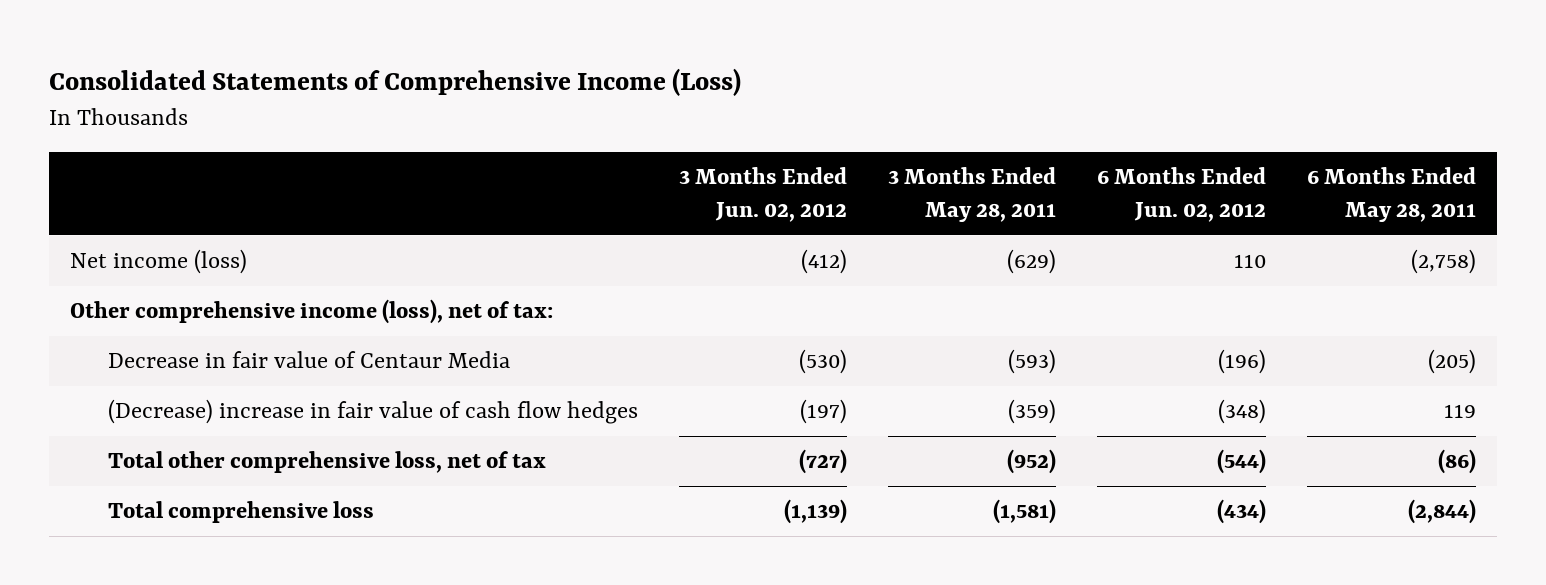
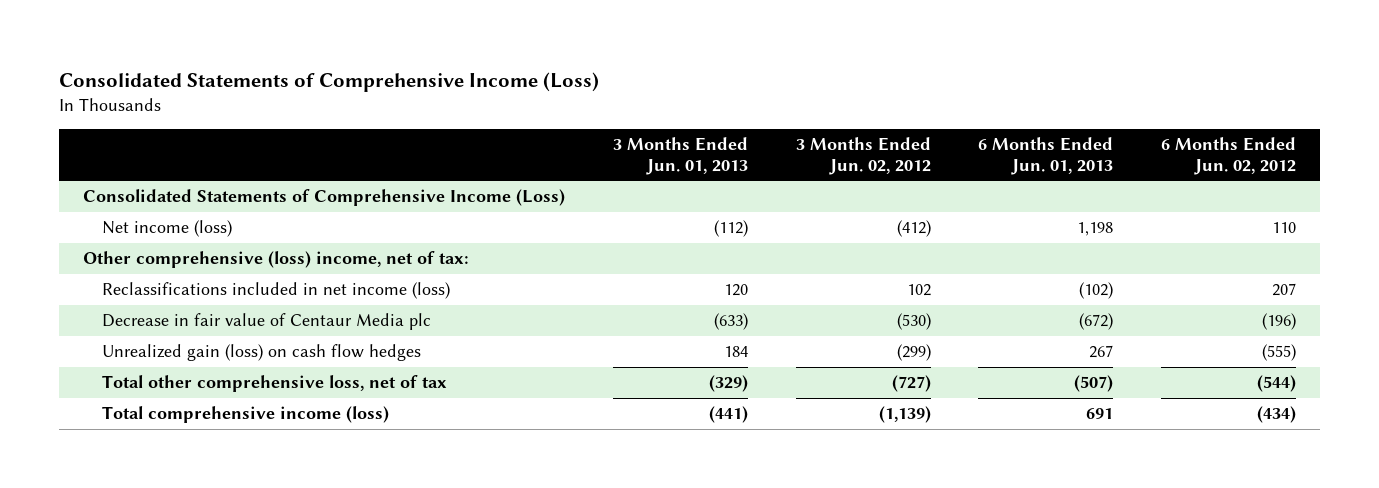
[888,166,1057,223] 3 Months Ended May 28, 2011 -> none
[1307,166,1477,223] 6 Months Ended May 28, 2011 -> none
none -> [612,137,748,175] 3 Months Ended Jun. 01, 2013
none -> [978,137,1114,175] 6 Months Ended Jun. 01, 2013
none -> [83,189,566,207] Consolidated Statements of Comprehensive Income (Loss)
[69,299,553,325] Other comprehensive income (loss), net of tax: -> [83,251,470,269] Other comprehensive (loss) income, net of tax:
none -> [102,282,451,300] Reclassifications included in net income (loss)
[108,351,511,369] Decrease in fair value of Centaur Media -> [102,313,432,331] Decrease in fair value of Centaur Media plc
[108,399,639,425] (Decrease) increase in fair value of cash flow hedges -> [102,344,422,362] Unrealized gain (loss) on cash flow hedges
[800,399,848,425] (197) -> [896,344,931,362] (299)
[1218,399,1267,425] (348) -> [1262,344,1297,362] (555)
[108,501,375,524] Total comprehensive loss -> [102,406,390,424] Total comprehensive income (loss)

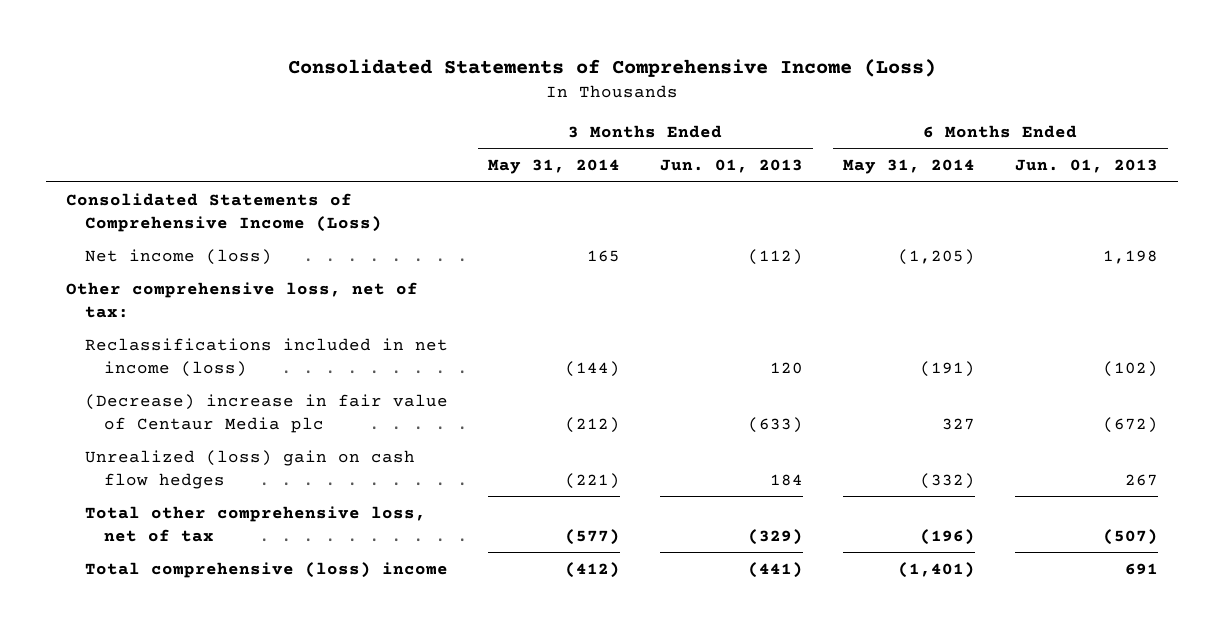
[795,137,931,175] 3 Months Ended Jun. 02, 2012 -> none
[1161,137,1297,175] 6 Months Ended Jun. 02, 2012 -> none
none -> [487,159,620,175] May 31, 2014
none -> [842,159,975,175] May 31, 2014
[83,251,470,269] Other comprehensive (loss) income, net of tax: -> [65,281,418,318] Other comprehensive loss, net of tax:
[102,313,432,331] Decrease in fair value of Centaur Media plc -> [84,393,448,433] (Decrease) increase in fair value of Centaur Media plc
[102,344,422,362] Unrealized gain (loss) on cash flow hedges -> [84,449,415,489] Unrealized (loss) gain on cash flow hedges
[102,406,390,424] Total comprehensive income (loss) -> [84,561,448,578] Total comprehensive (loss) income

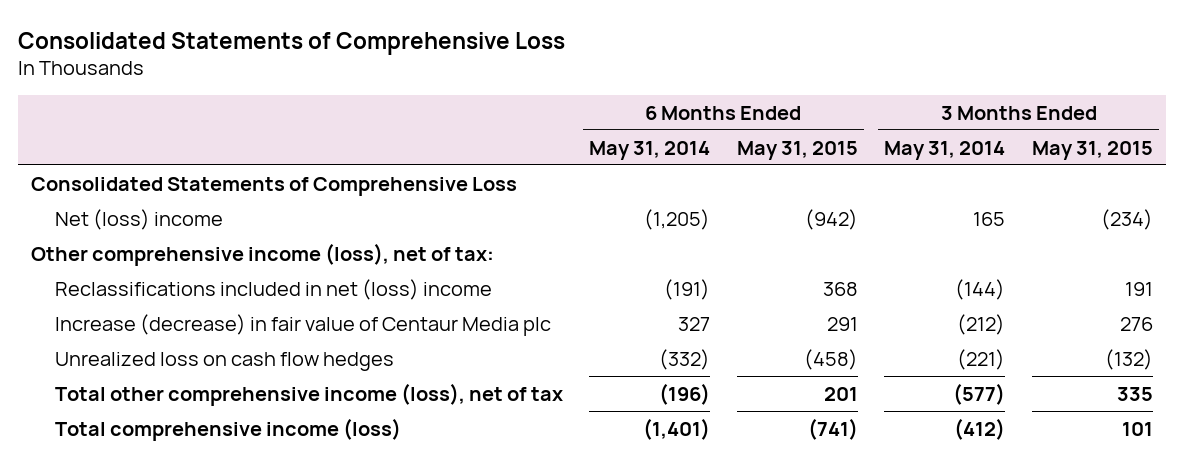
[287,59,936,78] Consolidated Statements of Comprehensive Income (Loss) -> [18,31,566,55] Consolidated Statements of Comprehensive Loss
[659,159,803,174] Jun. 01, 2013 -> none
[1015,159,1159,174] Jun. 01, 2013 -> none
none -> [736,140,858,160] May 31, 2015
none -> [1031,140,1153,160] May 31, 2015
[65,192,382,232] Consolidated Statements of Comprehensive Income (Loss) -> [31,176,518,196] Consolidated Statements of Comprehensive Loss
[84,248,272,265] Net income (loss) -> [54,208,223,230] Net (loss) income
[65,281,418,318] Other comprehensive loss, net of tax: -> [31,242,495,266] Other comprehensive income (loss), net of tax:
[84,337,448,377] Reclassifications included in net income (loss) -> [54,278,492,300] Reclassifications included in net (loss) income
[84,393,448,433] (Decrease) increase in fair value of Centaur Media plc -> [54,313,551,336] Increase (decrease) in fair value of Centaur Media plc
[84,449,415,489] Unrealized (loss) gain on cash flow hedges -> [54,351,394,371] Unrealized loss on cash flow hedges
[84,505,426,542] Total other comprehensive loss, net of tax -> [54,382,563,406] Total other comprehensive income (loss), net of tax
[84,561,448,578] Total comprehensive (loss) income -> [54,417,401,441] Total comprehensive income (loss)

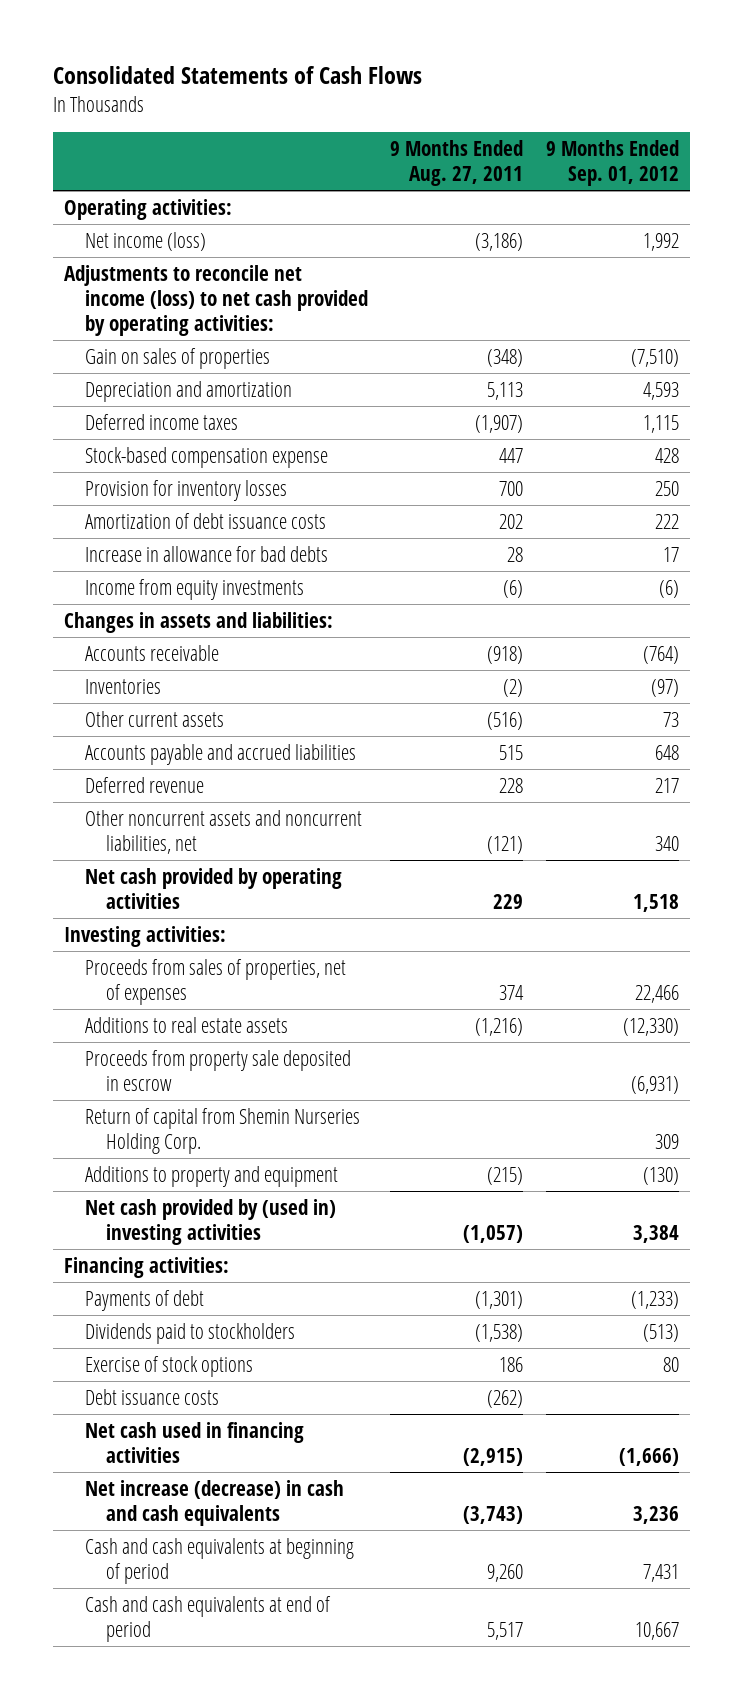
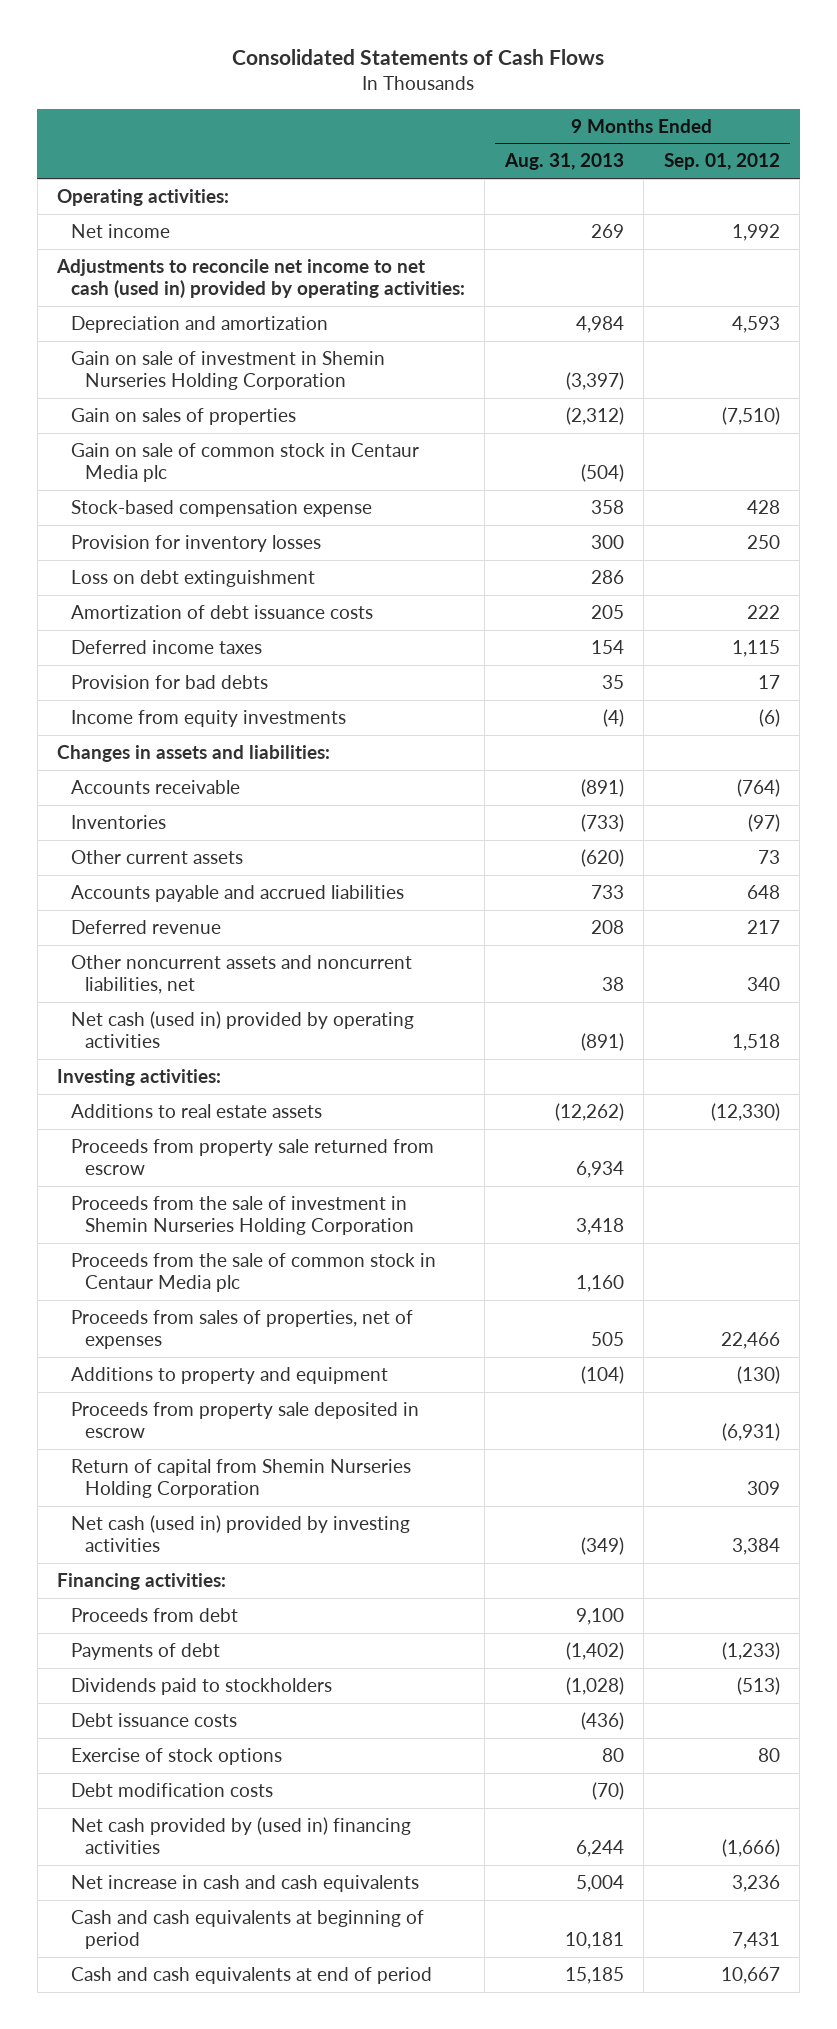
[390,140,524,187] 9 Months Ended Aug. 27, 2011 -> none
none -> [503,153,624,171] Aug. 31, 2013
[84,231,206,251] Net income (loss) -> [70,223,170,238] Net income
[63,264,368,336] Adjustments to reconcile net income (loss) to net cash provided by operating activities: -> [56,258,465,299] Adjustments to reconcile net income to net cash (used in) provided by operating activities:
none -> [70,350,385,391] Gain on sale of investment in Shemin Nurseries Holding Corporation
[84,347,270,369] Gain on sales of properties -> [70,407,296,425] Gain on sales of properties
none -> [70,442,419,483] Gain on sale of common stock in Centaur Media plc
none -> [70,569,315,587] Loss on debt extinguishment
[84,413,238,430] Deferred income taxes -> [70,639,262,654] Deferred income taxes
[84,545,328,562] Increase in allowance for bad debts -> [70,674,268,689] Provision for bad debts
[84,867,342,909] Net cash provided by operating activities -> [70,1010,414,1049] Net cash (used in) provided by operating activities
[84,1107,360,1154] Return of capital from Shemin Nurseries Holding Corp. -> none
none -> [70,1138,434,1176] Proceeds from property sale returned from escrow
none -> [70,1195,414,1236] Proceeds from the sale of investment in Shemin Nurseries Holding Corporation
none -> [70,1252,436,1293] Proceeds from the sale of common stock in Centaur Media plc
[84,958,346,1005] Proceeds from sales of properties, net of expenses -> [70,1309,413,1350] Proceeds from sales of properties, net of expenses
[84,1049,351,1091] Proceeds from property sale deposited in escrow -> [70,1401,419,1439] Proceeds from property sale deposited in escrow
none -> [70,1458,411,1499] Return of capital from Shemin Nurseries Holding Corporation
[84,1198,336,1245] Net cash provided by (used in) investing activities -> [70,1514,410,1553] Net cash (used in) provided by investing activities
none -> [70,1607,238,1622] Proceeds from debt
[84,1355,253,1377] Exercise of stock options -> [70,1747,282,1765] Exercise of stock options
none -> [70,1782,273,1797] Debt modification costs
[84,1421,304,1463] Net cash used in financing activities -> [70,1816,411,1855] Net cash provided by (used in) financing activities
[84,1479,344,1526] Net increase (decrease) in cash and cash equivalents -> [70,1874,419,1892] Net increase in cash and cash equivalents

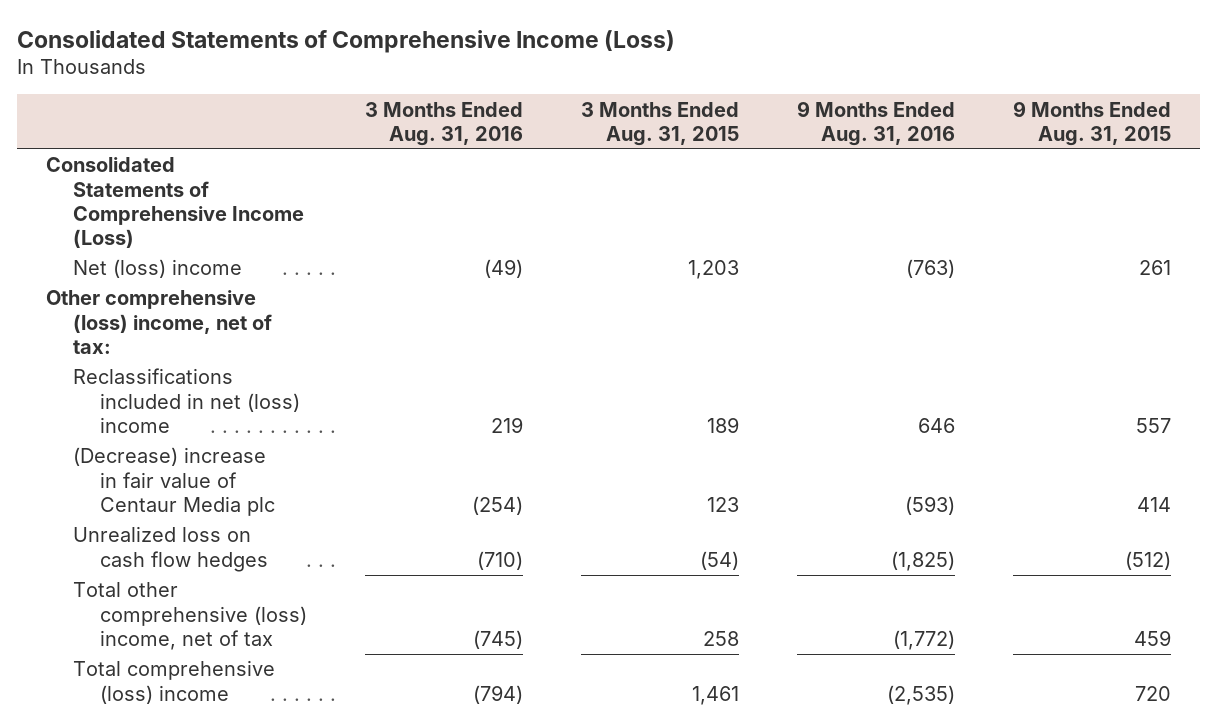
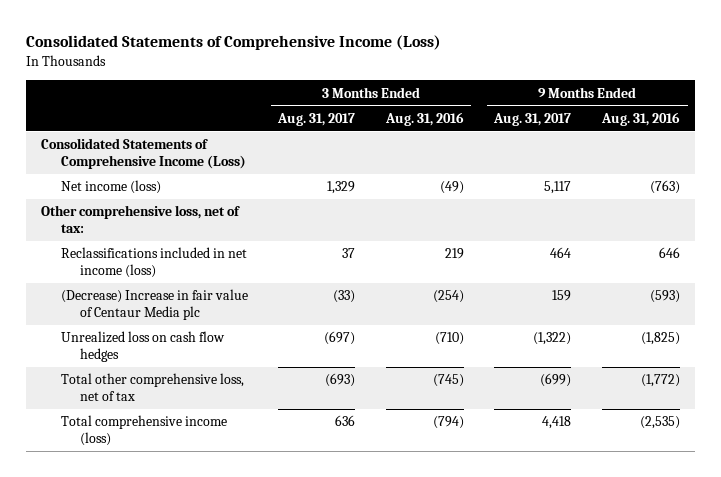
[580,101,739,146] 3 Months Ended Aug. 31, 2015 -> none
[1012,100,1171,146] 9 Months Ended Aug. 31, 2015 -> none
none -> [277,112,356,126] Aug. 31, 2017
none -> [493,112,572,126] Aug. 31, 2017
[72,259,242,279] Net (loss) income -> [60,180,161,195] Net income (loss)
[45,290,272,355] Other comprehensive (loss) income, net of tax: -> [40,205,240,234] Other comprehensive loss, net of tax:
[72,368,300,434] Reclassifications included in net (loss) income -> [60,247,247,279] Reclassifications included in net income (loss)
[72,447,275,517] (Decrease) increase in fair value of Centaur Media plc -> [60,289,248,321] (Decrease) Increase in fair value of Centaur Media plc
[72,582,307,651] Total other comprehensive (loss) income, net of tax -> [60,373,244,402] Total other comprehensive loss, net of tax
[72,660,275,704] Total comprehensive (loss) income -> [60,415,227,447] Total comprehensive income (loss)

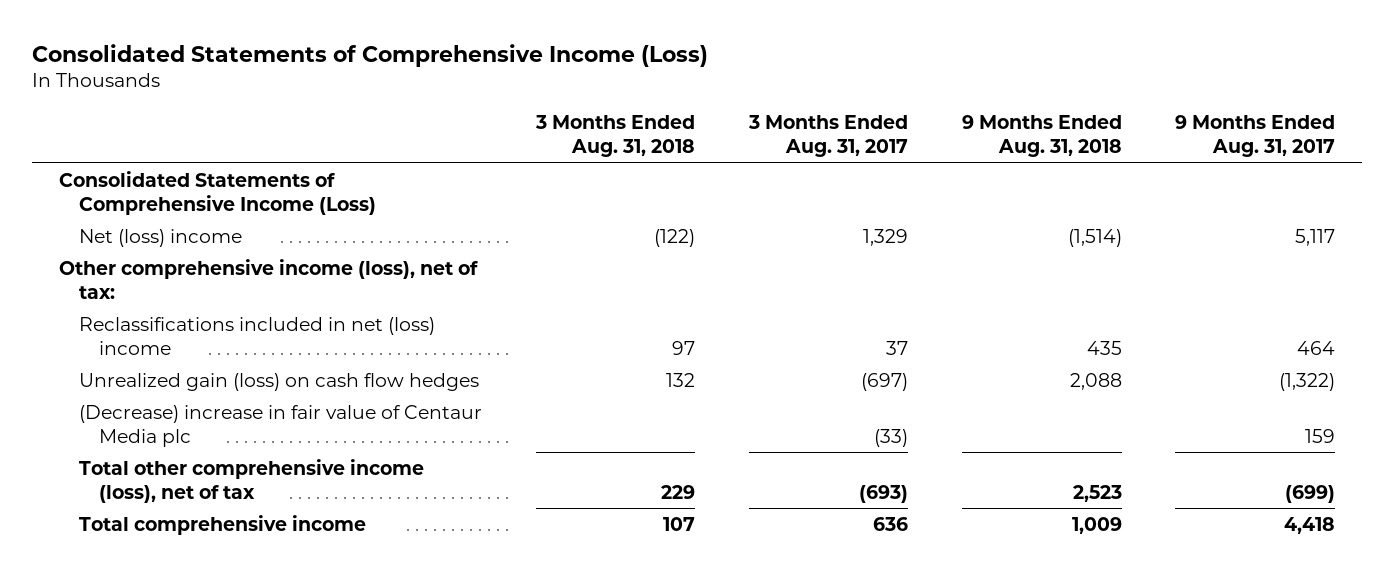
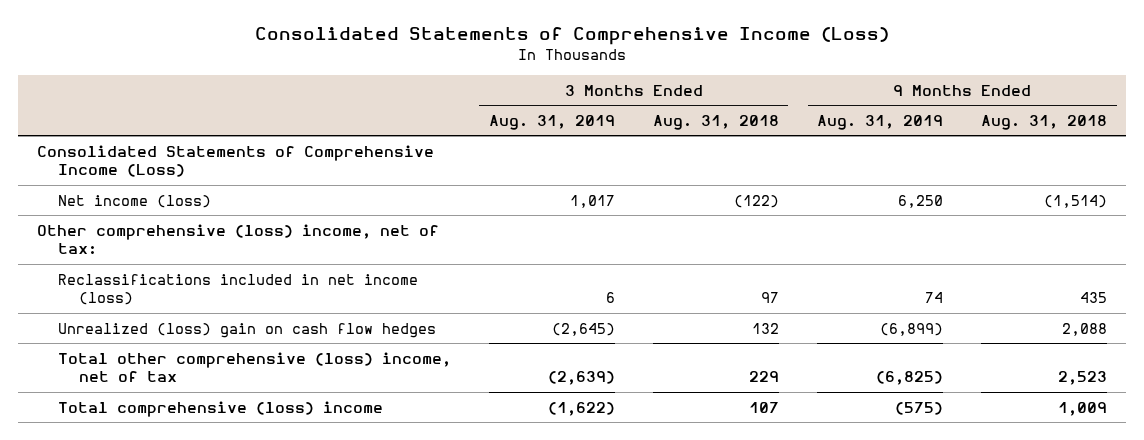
[747,115,908,158] 3 Months Ended Aug. 31, 2017 -> none
[1175,115,1336,158] 9 Months Ended Aug. 31, 2017 -> none
none -> [488,114,615,130] Aug. 31, 2019
none -> [817,114,944,130] Aug. 31, 2019
[79,404,483,447] (Decrease) increase in fair value of Centaur Media plc -> none
[79,228,243,247] Net (loss) income -> [57,194,211,208] Net income (loss)
[59,258,479,299] Other comprehensive income (loss), net of tax: -> [36,223,439,256] Other comprehensive (loss) income, net of tax:
[79,316,436,355] Reclassifications included in net (loss) income -> [57,273,418,306] Reclassifications included in net income (loss)
[79,372,480,391] Unrealized gain (loss) on cash flow hedges -> [57,322,436,338] Unrealized (loss) gain on cash flow hedges
[79,458,425,503] Total other comprehensive income (loss), net of tax -> [57,351,451,383] Total other comprehensive (loss) income, net of tax
[79,514,367,535] Total comprehensive income -> [57,400,383,417] Total comprehensive (loss) income

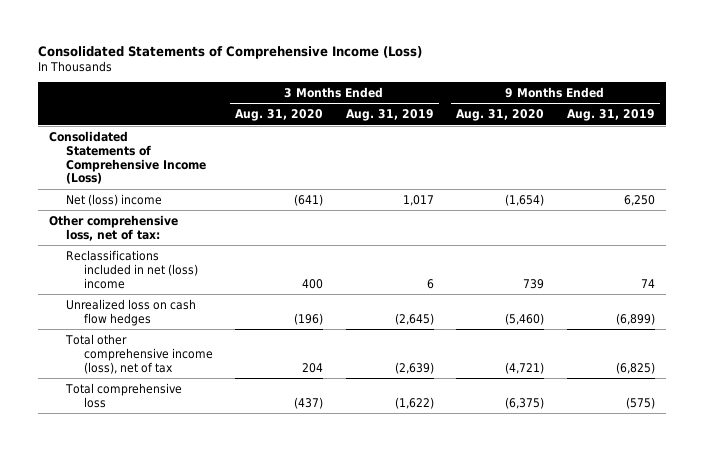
[652,114,779,130] Aug. 31, 2018 -> none
[981,114,1108,130] Aug. 31, 2018 -> none
none -> [235,109,324,122] Aug. 31, 2020
none -> [456,109,545,122] Aug. 31, 2020
[57,194,211,208] Net income (loss) -> [66,193,163,206] Net (loss) income
[36,223,439,256] Other comprehensive (loss) income, net of tax: -> [49,214,179,241] Other comprehensive loss, net of tax:
[57,273,418,306] Reclassifications included in net income (loss) -> [66,249,198,289] Reclassifications included in net (loss) income
[57,322,436,338] Unrealized (loss) gain on cash flow hedges -> [66,298,197,326] Unrealized loss on cash flow hedges
[57,351,451,383] Total other comprehensive (loss) income, net of tax -> [65,333,213,374] Total other comprehensive income (loss), net of tax
[57,400,383,417] Total comprehensive (loss) income -> [65,382,183,408] Total comprehensive loss

